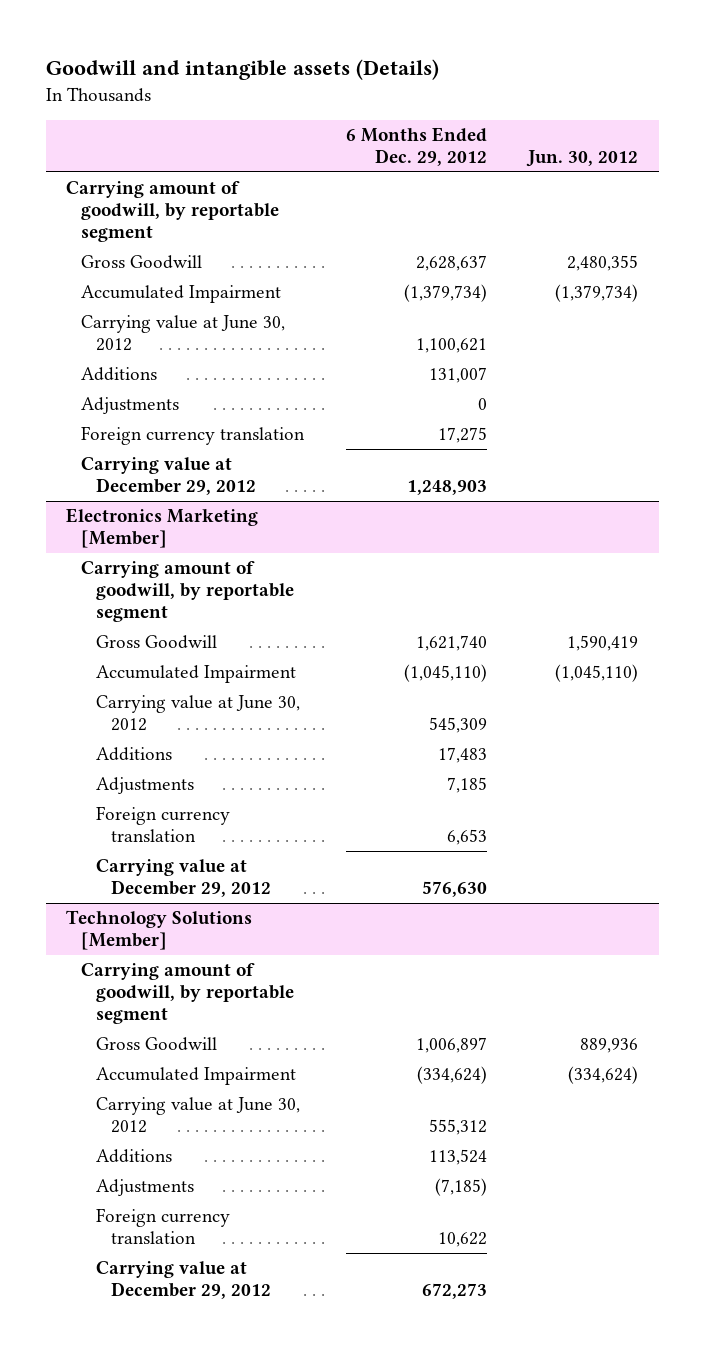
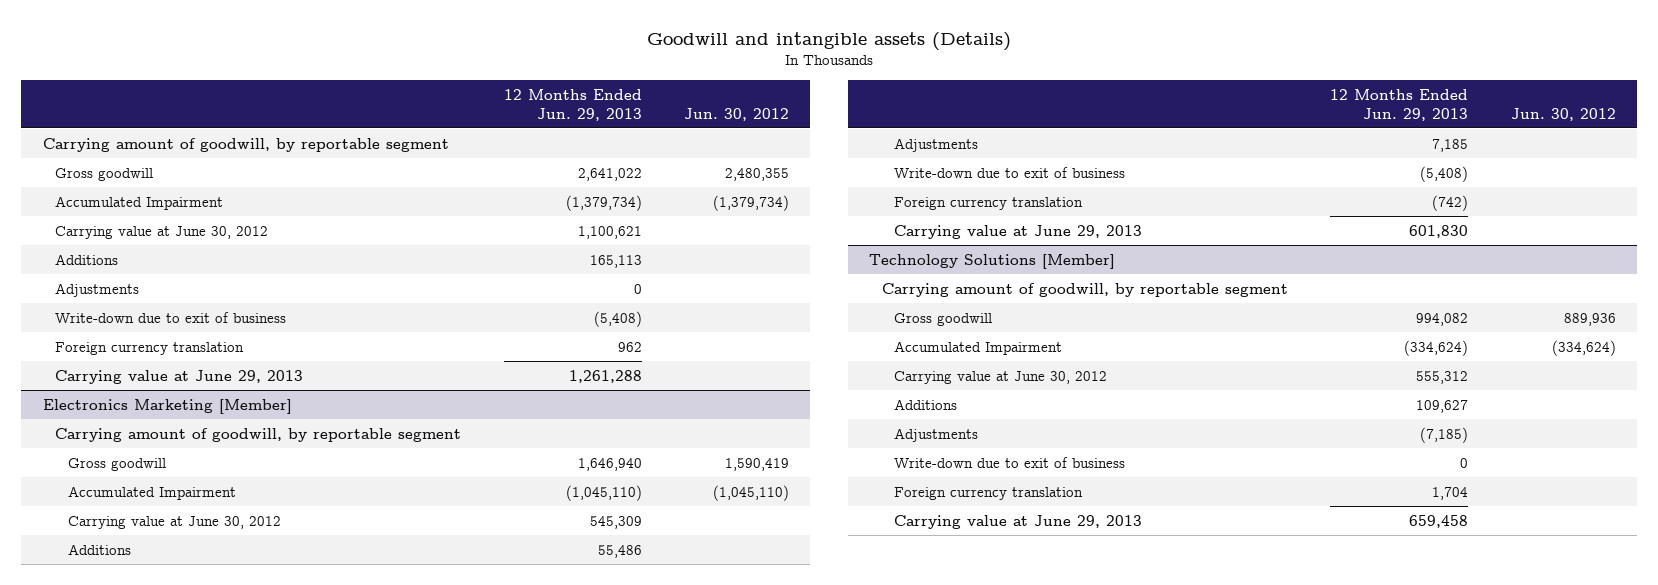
[345,126,487,166] 6 Months Ended Dec. 29, 2012 -> none
none -> [503,88,642,121] 12 Months Ended Jun. 29, 2013
[81,255,203,270] Gross Goodwill -> [55,167,154,181] Gross goodwill
none -> [55,311,287,323] Write-down due to exit of business
[81,457,257,496] Carrying value at December 29, 2012 -> [55,369,304,384] Carrying value at June 29, 2013
[96,635,218,650] Gross Goodwill -> [67,457,166,471] Gross goodwill
none -> [894,166,1126,178] Write-down due to exit of business
[96,859,272,898] Carrying value at December 29, 2012 -> [894,224,1143,239] Carrying value at June 29, 2013
[96,1037,218,1052] Gross Goodwill -> [894,312,993,326] Gross goodwill
none -> [894,456,1126,468] Write-down due to exit of business
[96,1261,272,1300] Carrying value at December 29, 2012 -> [894,514,1143,529] Carrying value at June 29, 2013

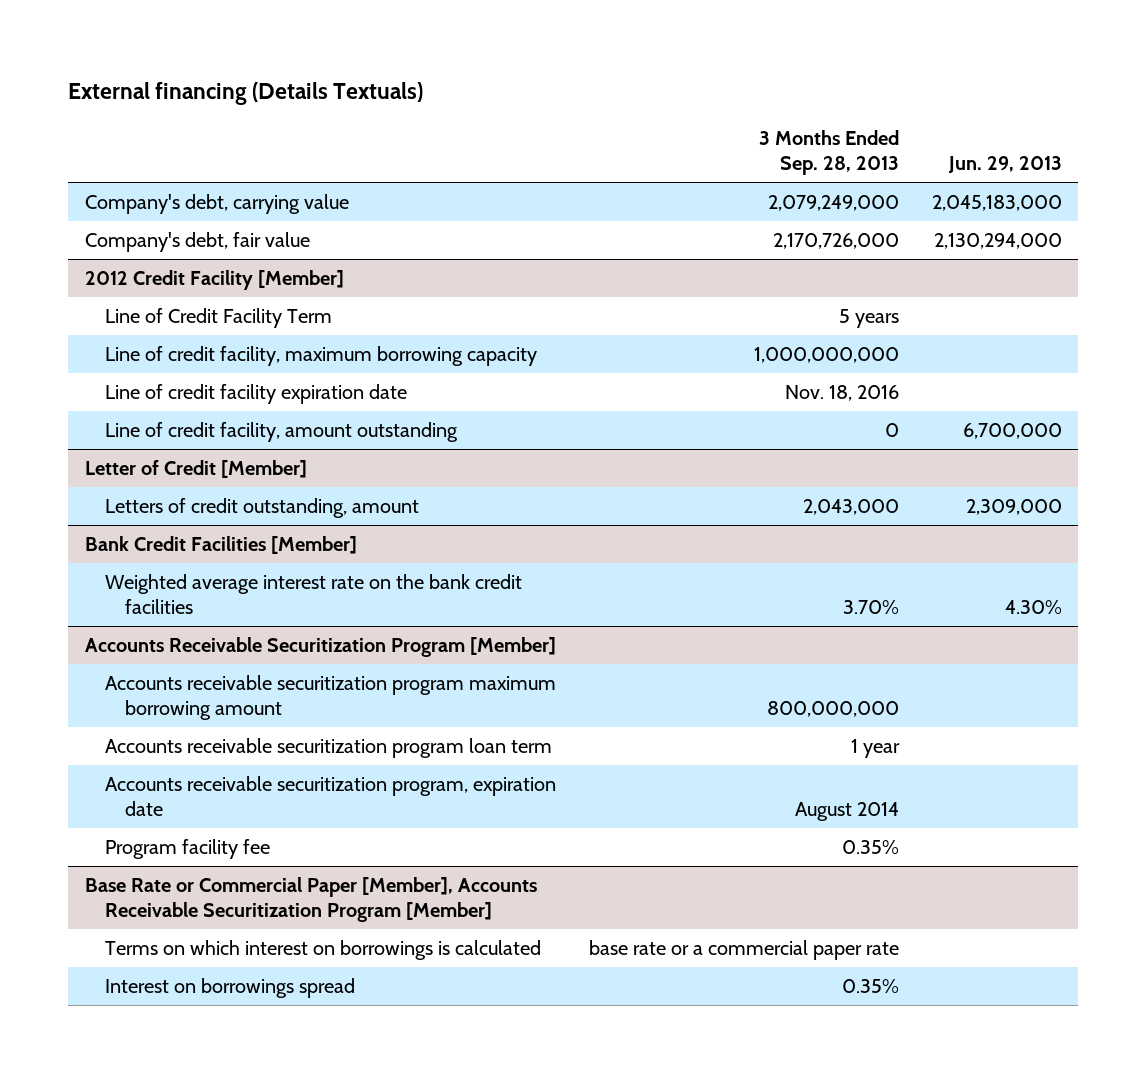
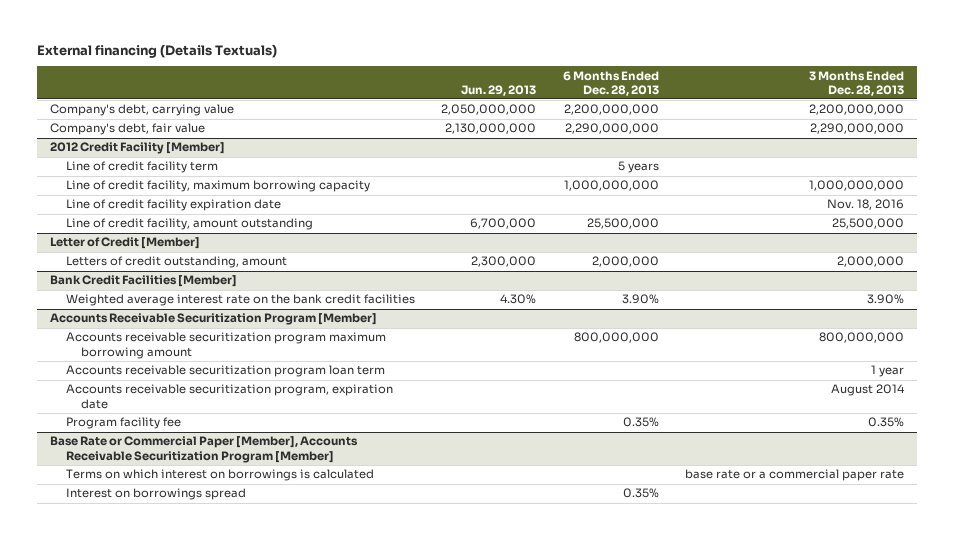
[758,130,899,175] 3 Months Ended Sep. 28, 2013 -> none
none -> [562,70,659,96] 6 Months Ended Dec. 28, 2013
none -> [809,70,905,96] 3 Months Ended Dec. 28, 2013
[931,195,1062,212] 2,045,183,000 -> [441,104,537,116] 2,050,000,000
[933,233,1062,250] 2,130,294,000 -> [445,123,537,135] 2,130,000,000
[104,308,332,329] Line of Credit Facility Term -> [65,161,218,174] Line of credit facility term
[965,499,1062,516] 2,309,000 -> [471,256,537,268] 2,300,000

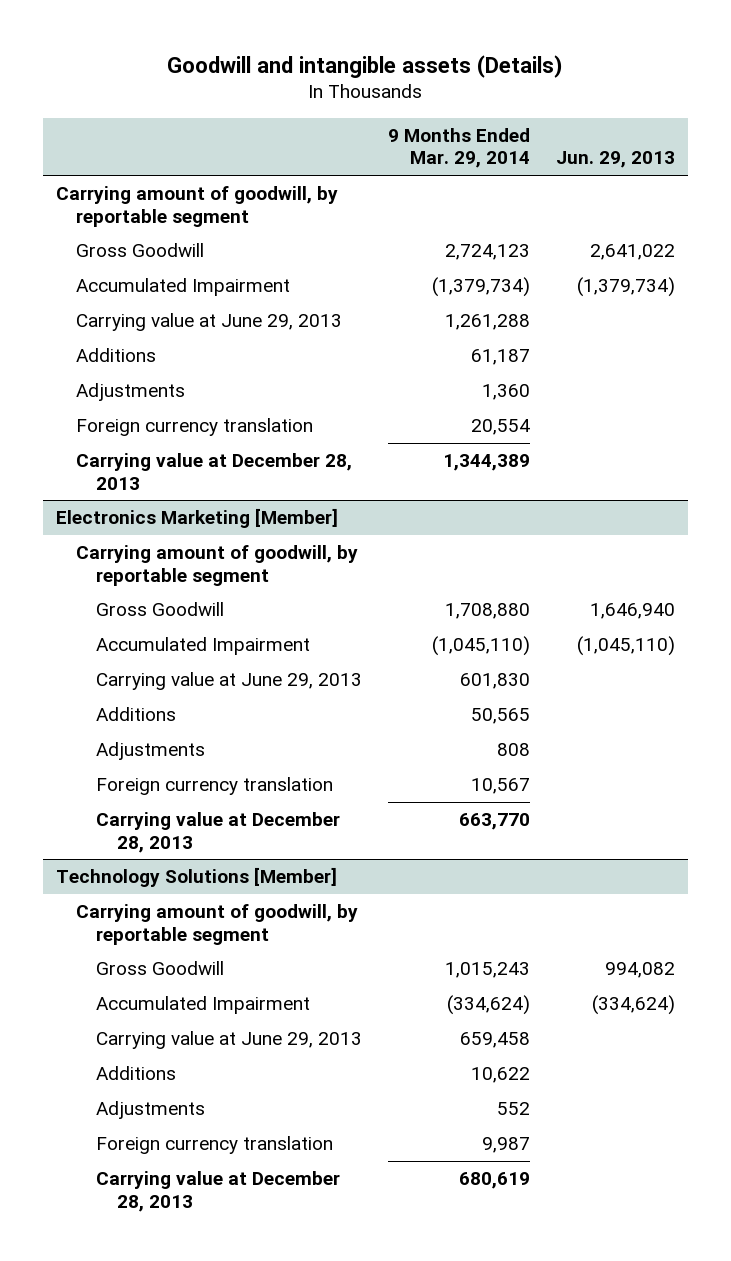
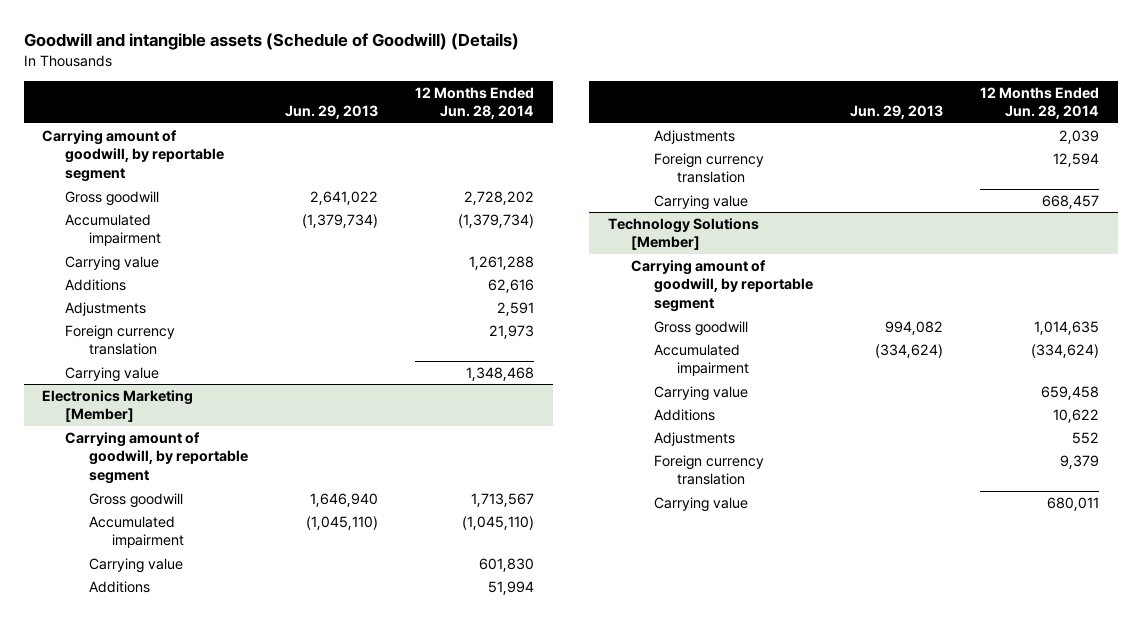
[167,54,564,78] Goodwill and intangible assets (Details) -> [23,33,519,51] Goodwill and intangible assets (Schedule of Goodwill) (Details)
[388,127,531,169] 9 Months Ended Mar. 29, 2014 -> none
none -> [414,86,534,120] 12 Months Ended Jun. 28, 2014
[76,243,205,258] Gross Goodwill -> [65,190,160,206] Gross goodwill
[76,278,291,297] Accumulated Impairment -> [65,213,161,247] Accumulated impairment
[76,313,343,332] Carrying value at June 29, 2013 -> [65,255,160,271] Carrying value
[76,453,353,490] Carrying value at December 28, 2013 -> [65,366,160,382] Carrying value
[96,602,225,617] Gross Goodwill -> [88,492,183,508] Gross goodwill
[96,637,311,656] Accumulated Impairment -> [88,515,184,549] Accumulated impairment
[96,672,363,691] Carrying value at June 29, 2013 -> [88,557,183,573] Carrying value
[96,812,341,853] Carrying value at December 28, 2013 -> [654,194,749,210] Carrying value
[96,961,225,976] Gross Goodwill -> [654,320,749,336] Gross goodwill
[96,996,311,1015] Accumulated Impairment -> [654,343,750,377] Accumulated impairment
[96,1031,363,1050] Carrying value at June 29, 2013 -> [654,385,749,401] Carrying value
[96,1171,341,1212] Carrying value at December 28, 2013 -> [654,496,749,512] Carrying value

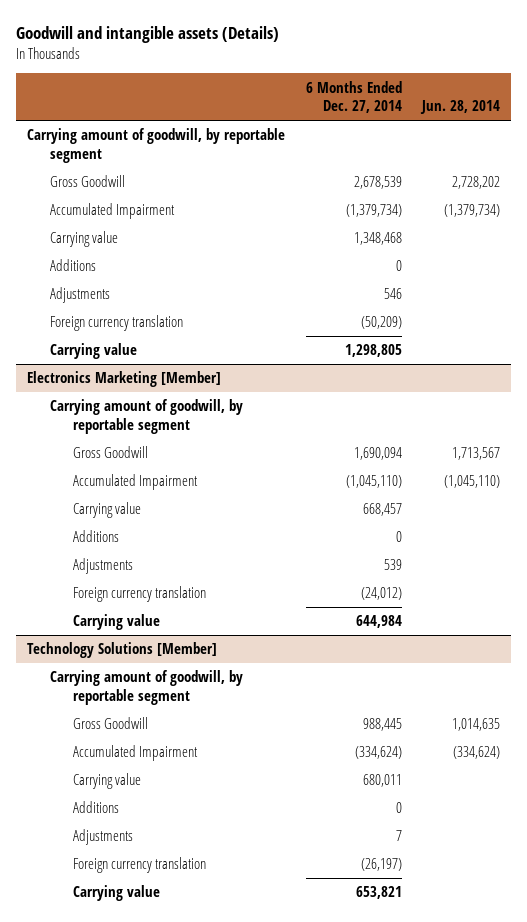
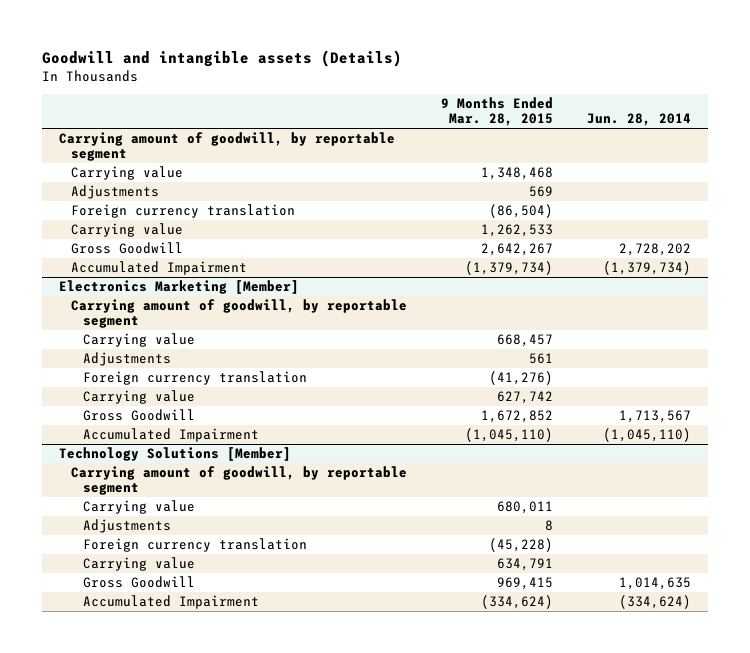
[305,80,402,114] 6 Months Ended Dec. 27, 2014 -> none
none -> [441,96,554,127] 9 Months Ended Mar. 28, 2015
[50,259,97,272] Additions -> none
[50,175,126,188] Gross Goodwill -> [71,242,184,255] Gross Goodwill
[50,203,176,220] Accumulated Impairment -> [71,261,248,276] Accumulated Impairment
[73,530,120,543] Additions -> none
[73,446,149,459] Gross Goodwill -> [83,409,196,422] Gross Goodwill
[73,474,199,491] Accumulated Impairment -> [83,428,260,443] Accumulated Impairment
[73,801,120,814] Additions -> none
[73,717,149,730] Gross Goodwill -> [83,576,196,589] Gross Goodwill
[73,745,199,762] Accumulated Impairment -> [83,595,260,610] Accumulated Impairment

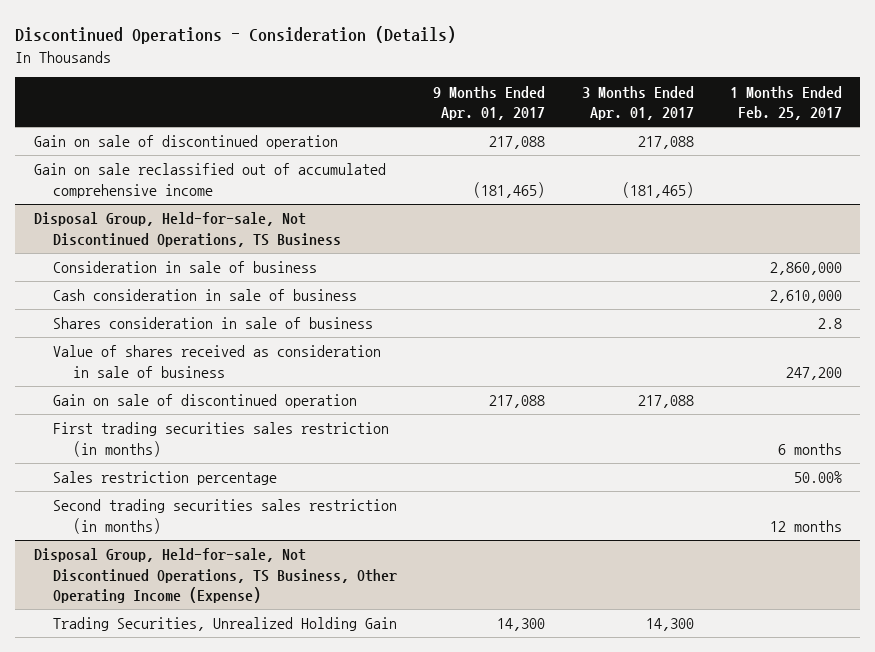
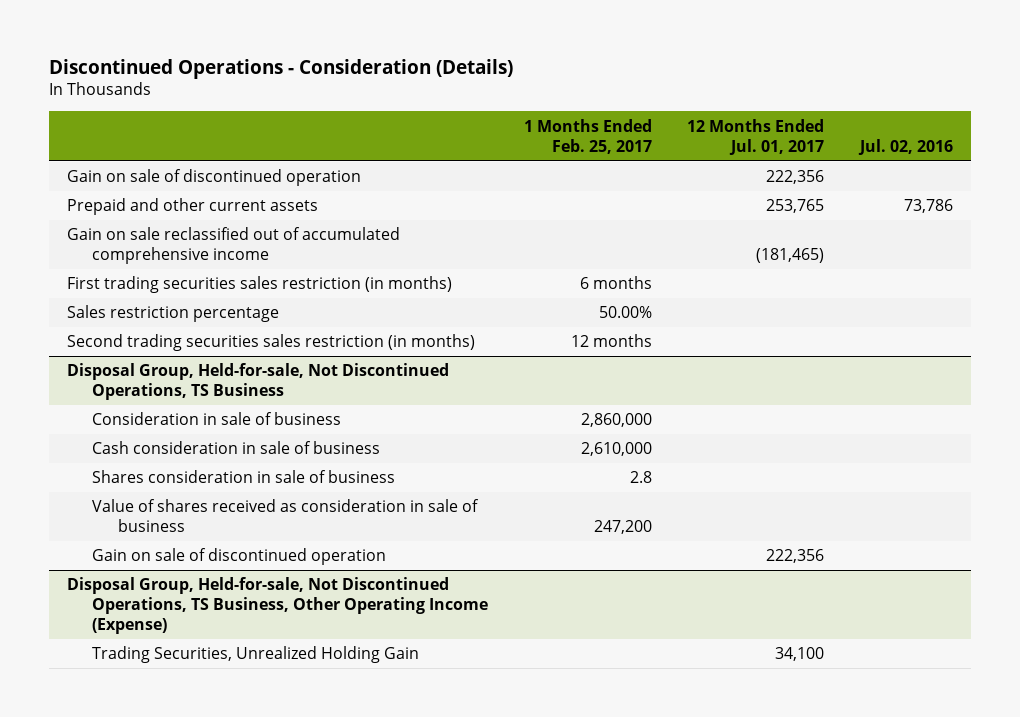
[433,85,546,120] 9 Months Ended Apr. 01, 2017 -> none
[581,85,694,120] 3 Months Ended Apr. 01, 2017 -> none
none -> [687,118,825,155] 12 Months Ended Jul. 01, 2017
none -> [858,138,954,155] Jul. 02, 2016
none -> [66,198,318,216] Prepaid and other current assets
none -> [66,276,452,294] First trading securities sales restriction (in months)
none -> [66,305,279,323] Sales restriction percentage
none -> [66,334,475,352] Second trading securities sales restriction (in months)
[53,422,390,457] First trading securities sales restriction (in months) -> none
[53,471,278,486] Sales restriction percentage -> none
[53,499,398,534] Second trading securities sales restriction (in months) -> none

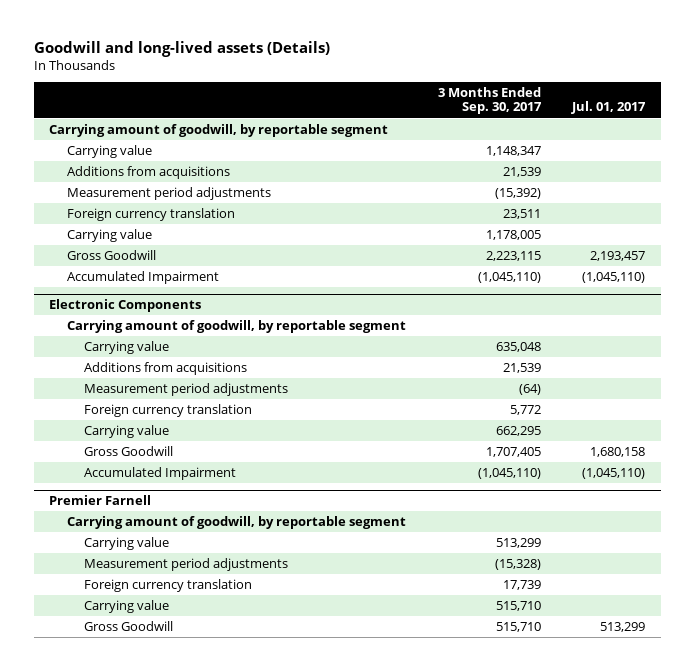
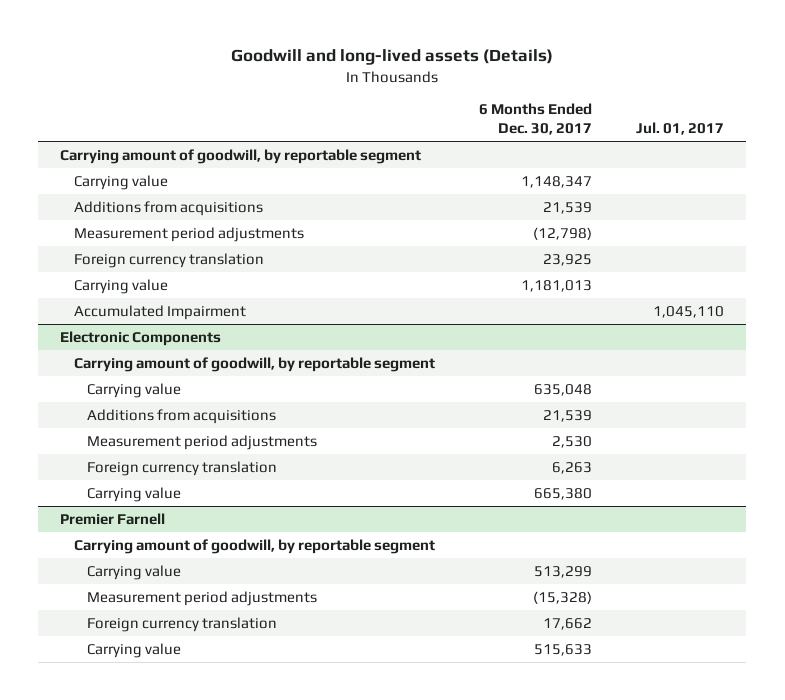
[437,86,542,115] 3 Months Ended Sep. 30, 2017 -> none
none -> [478,103,592,136] 6 Months Ended Dec. 30, 2017
[66,249,156,260] Gross Goodwill -> none
[582,271,646,283] (1,045,110) -> [653,305,725,318] 1,045,110
[84,445,174,456] Gross Goodwill -> none
[84,466,237,480] Accumulated Impairment -> none
[84,620,174,631] Gross Goodwill -> none

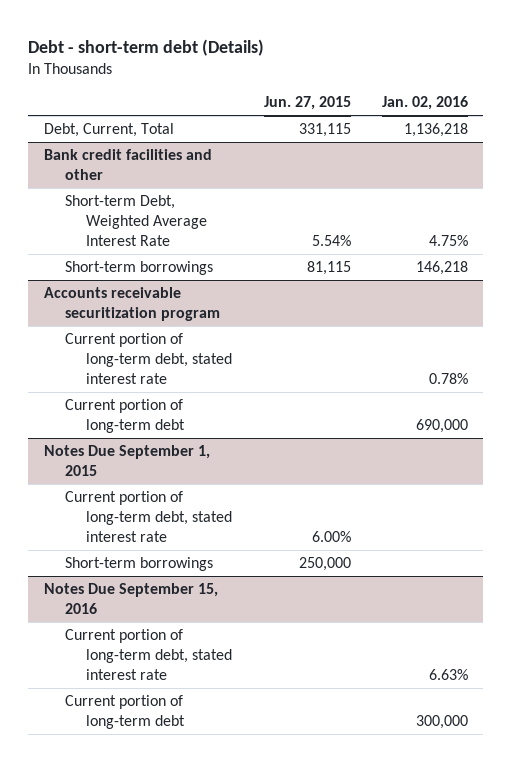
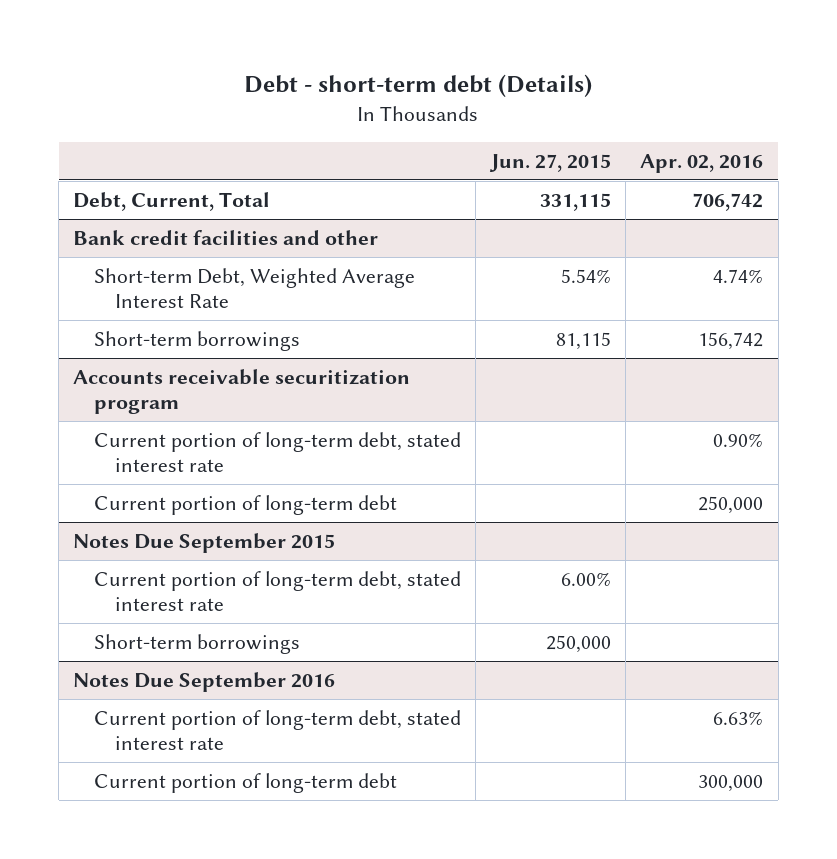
[381,96,468,111] Jan. 02, 2016 -> none
none -> [640,153,764,173] Apr. 02, 2016
[43,444,210,476] Notes Due September 1, 2015 -> [73,532,336,553] Notes Due September 2015
[43,582,218,614] Notes Due September 15, 2016 -> [73,671,336,692] Notes Due September 2016

